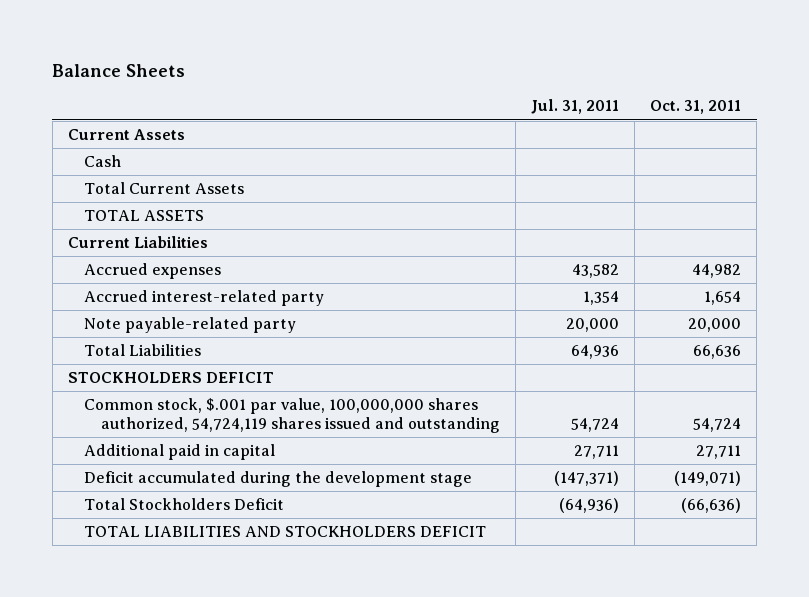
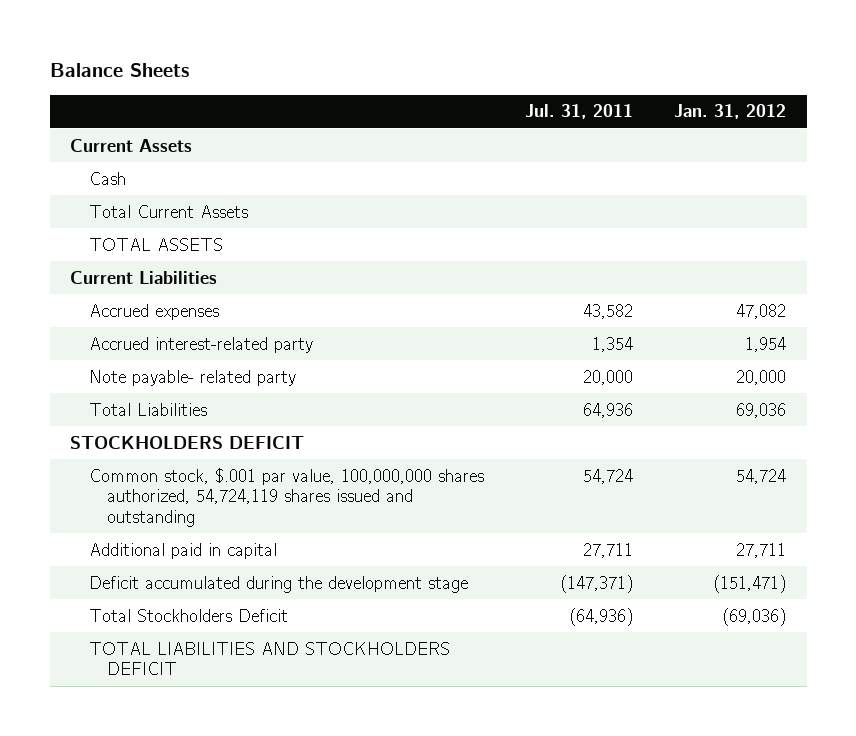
[650,100,742,115] Oct. 31, 2011 -> none
none -> [674,104,787,120] Jan. 31, 2012
[84,317,297,334] Note payable-related party -> [88,369,296,386] Note payable- related party

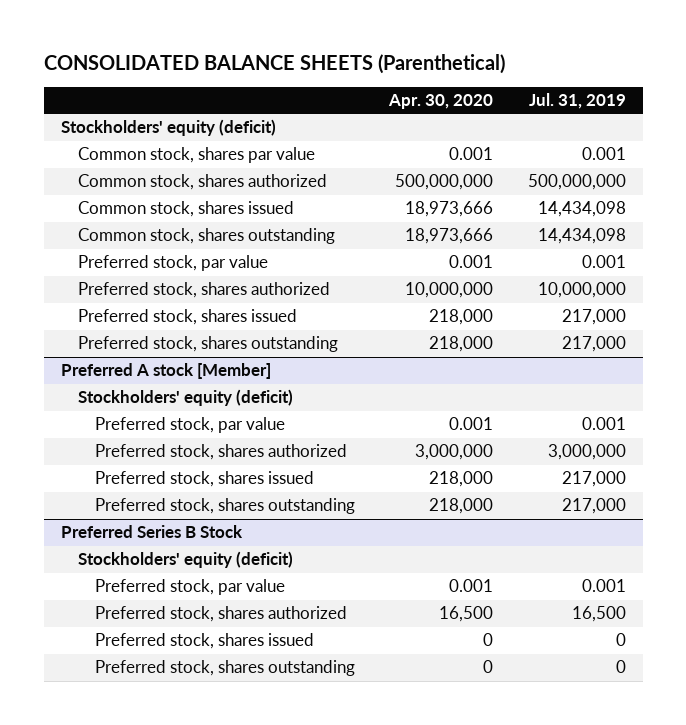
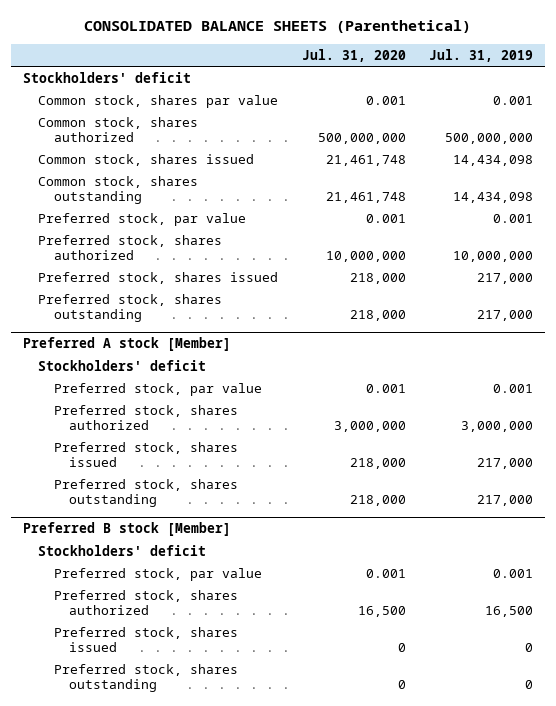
[388,94,494,110] Apr. 30, 2020 -> none
none -> [301,48,406,62] Jul. 31, 2020
[60,119,276,137] Stockholders' equity (deficit) -> [23,71,192,83] Stockholders' deficit
[77,389,293,407] Stockholders' equity (deficit) -> [38,359,207,371] Stockholders' deficit
[60,525,243,539] Preferred Series B Stock -> [23,522,232,537] Preferred B stock [Member]
[77,551,293,569] Stockholders' equity (deficit) -> [38,544,207,556] Stockholders' deficit

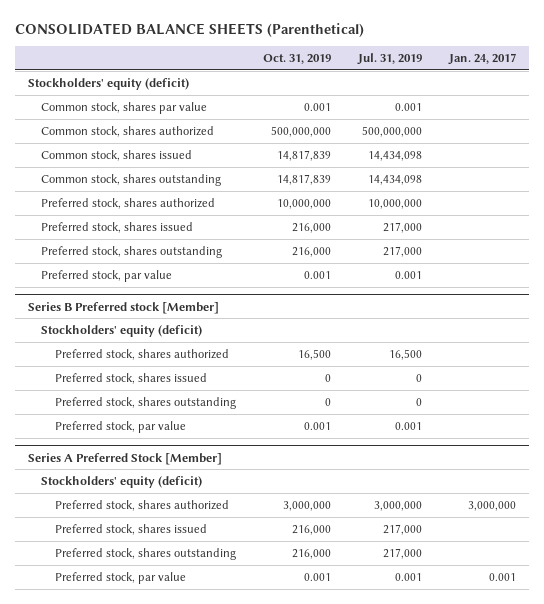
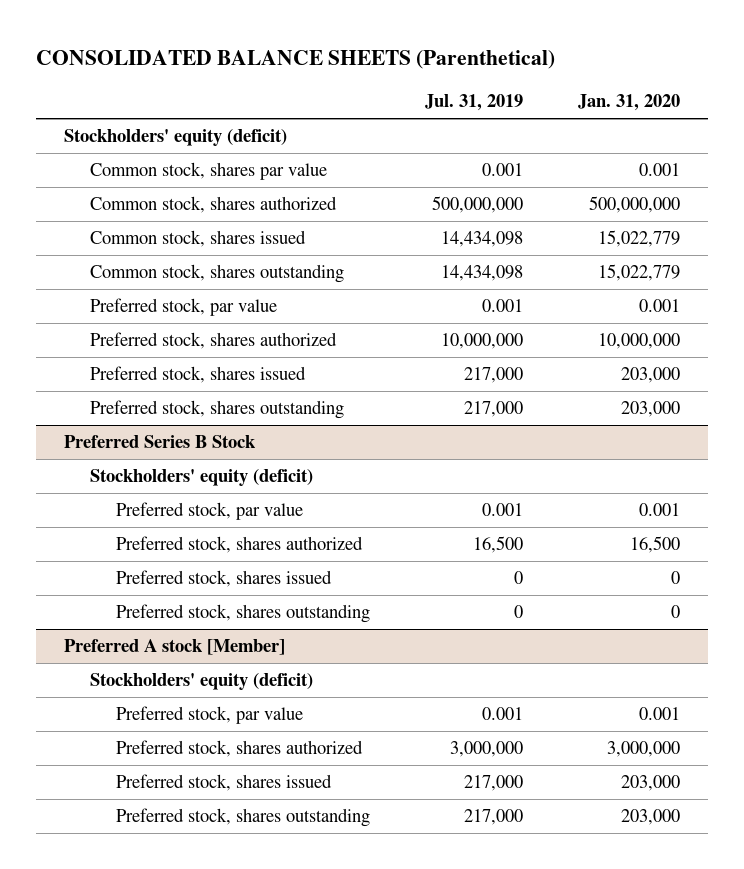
[262,54,331,65] Oct. 31, 2019 -> none
[447,53,516,66] Jan. 24, 2017 -> none
none -> [578,94,681,112] Jan. 31, 2020
[41,269,173,282] Preferred stock, par value -> [89,298,277,317] Preferred stock, par value
[28,301,220,314] Series B Preferred stock [Member] -> [63,435,256,449] Preferred Series B Stock
none -> [115,502,303,521] Preferred stock, par value
[54,420,186,433] Preferred stock, par value -> none
[28,452,223,465] Series A Preferred Stock [Member] -> [63,639,285,656] Preferred A stock [Member]
none -> [115,706,303,725] Preferred stock, par value
[54,571,186,584] Preferred stock, par value -> none

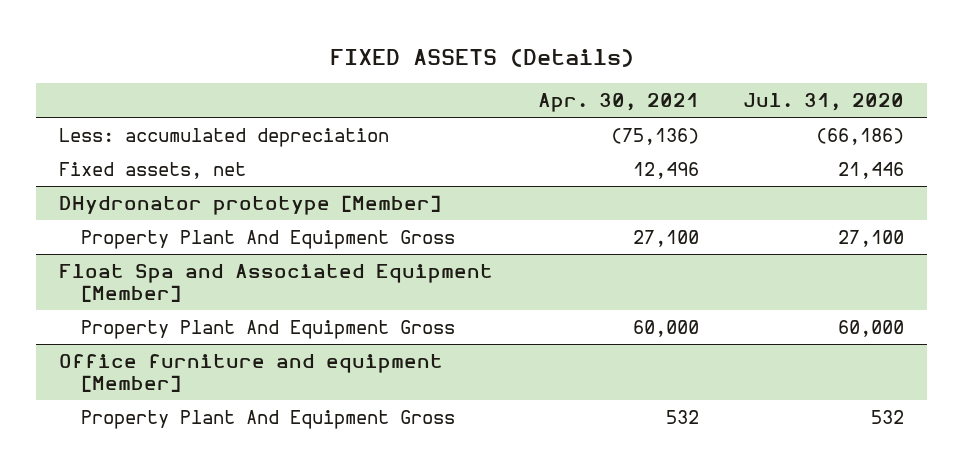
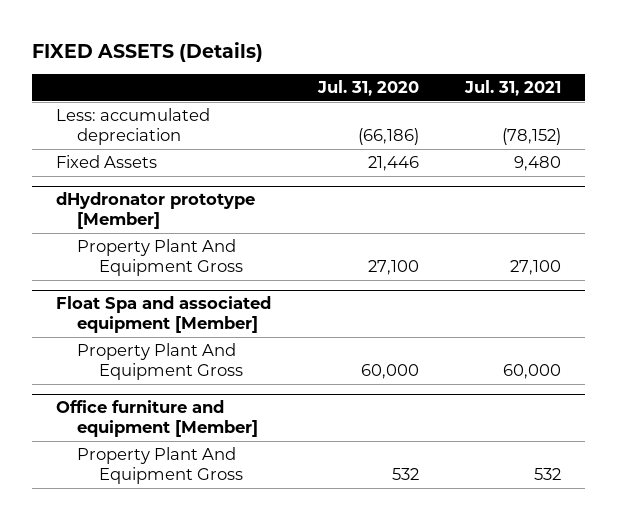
[537,93,699,113] Apr. 30, 2021 -> none
none -> [464,80,562,97] Jul. 31, 2021
[58,161,246,179] Fixed assets, net -> [55,155,157,169] Fixed Assets
[58,194,441,215] DHydronator prototype [Member] -> [55,192,255,230] dHydronator prototype [Member]
[58,263,493,302] Float Spa and Associated Equipment [Member] -> [55,296,271,334] Float Spa and associated equipment [Member]

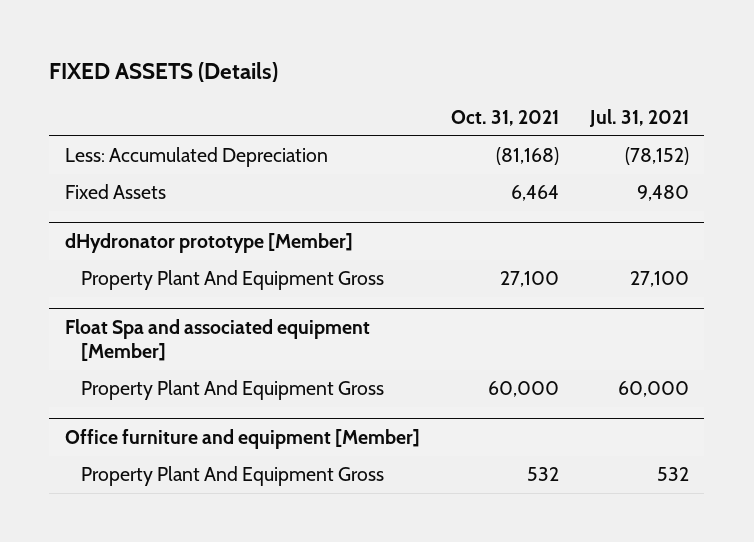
[316,80,419,97] Jul. 31, 2020 -> none
none -> [450,109,559,126] Oct. 31, 2021
[55,108,210,146] Less: accumulated depreciation -> [64,147,328,168] Less: Accumulated Depreciation

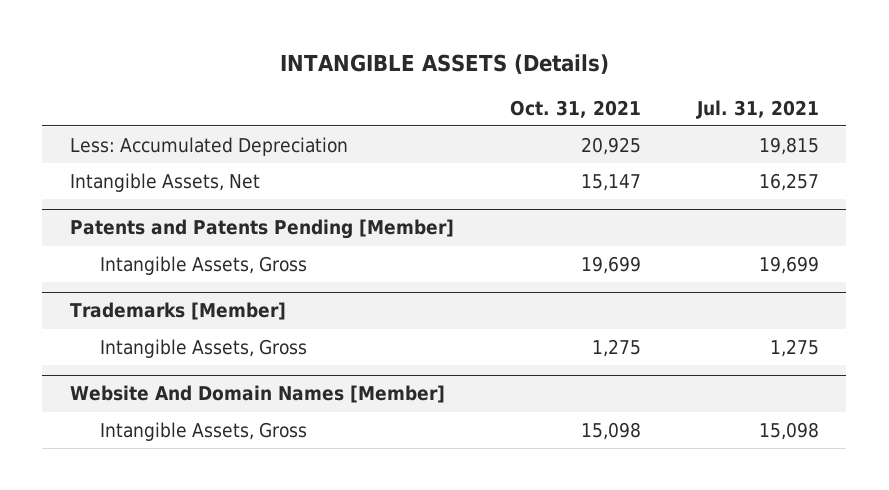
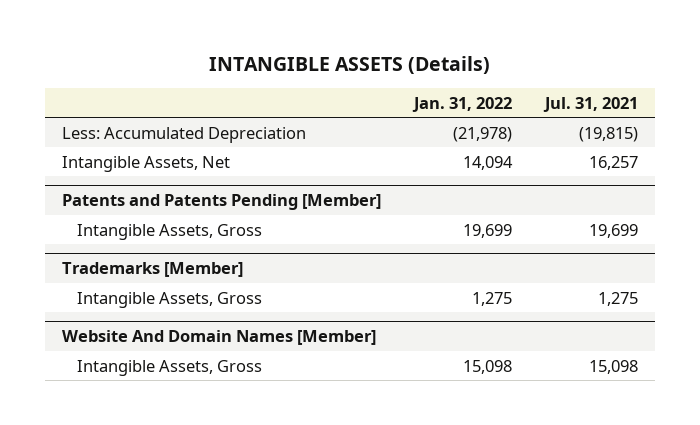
[509,99,641,118] Oct. 31, 2021 -> none
none -> [412,96,513,112] Jan. 31, 2022
[758,136,819,155] 19,815 -> [579,126,639,142] (19,815)

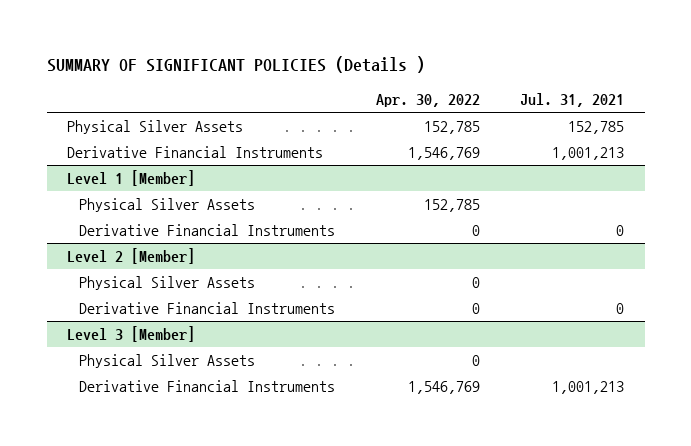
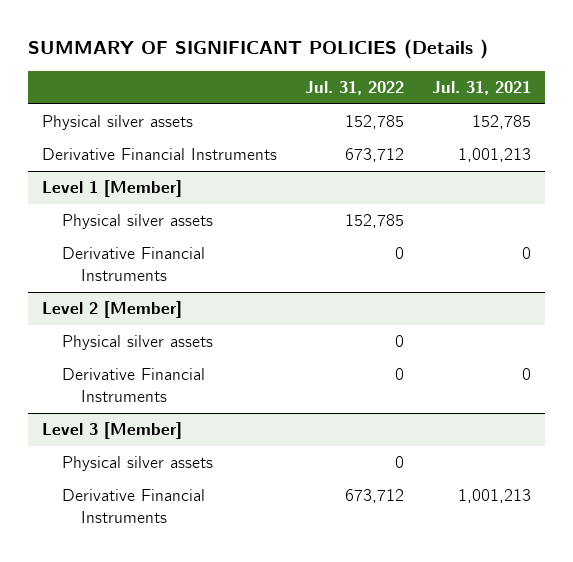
[375,93,480,107] Apr. 30, 2022 -> none
none -> [305,80,405,95] Jul. 31, 2022
[67,120,244,135] Physical Silver Assets -> [42,115,194,131] Physical silver assets
[78,198,255,213] Physical Silver Assets -> [61,214,213,230] Physical silver assets
[78,276,255,291] Physical Silver Assets -> [61,335,213,351] Physical silver assets
[78,354,255,369] Physical Silver Assets -> [61,456,213,472] Physical silver assets

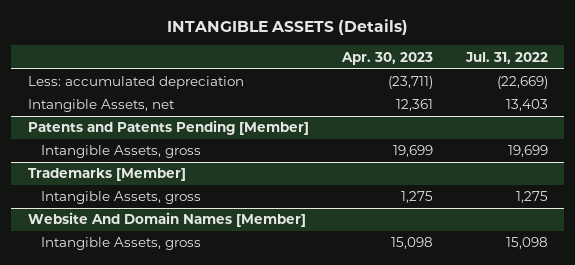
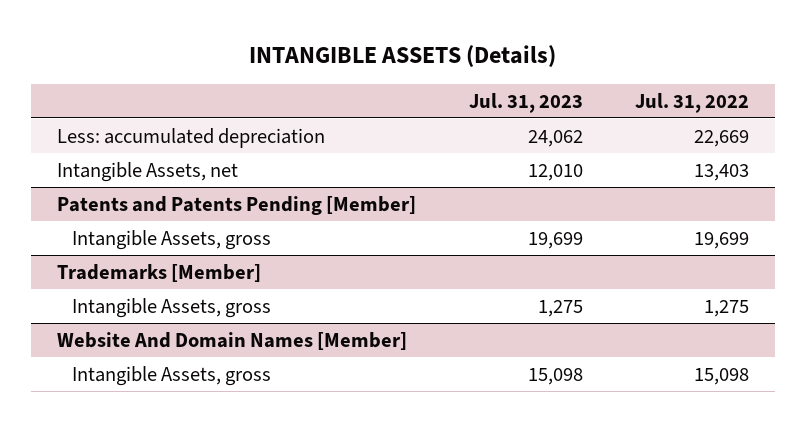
[340,51,433,65] Apr. 30, 2023 -> none
none -> [468,92,583,113] Jul. 31, 2023
[496,76,548,90] (22,669) -> [693,129,749,147] 22,669

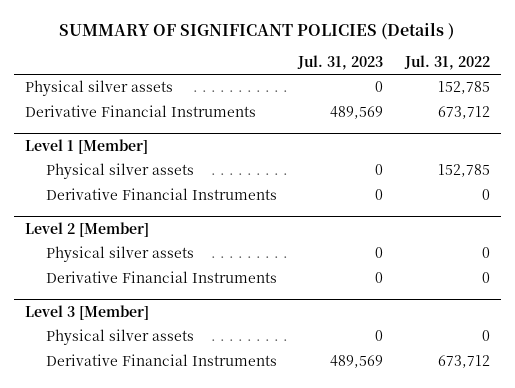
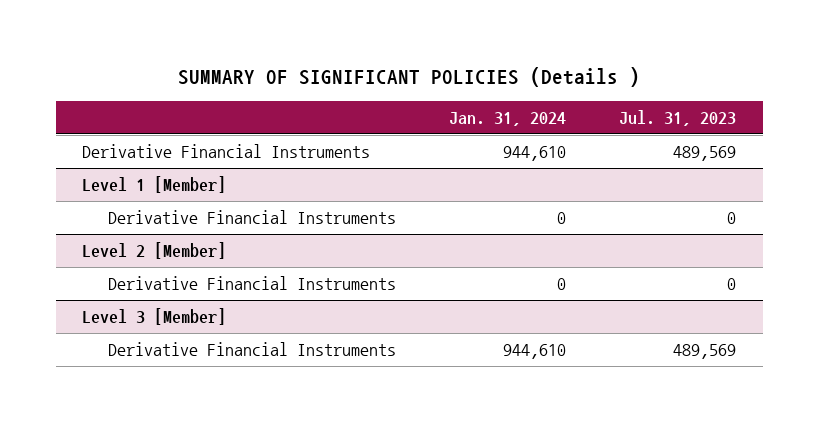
[404,54,491,70] Jul. 31, 2022 -> none
none -> [449,111,567,126] Jan. 31, 2024
[24,80,173,97] Physical silver assets -> none
[45,163,194,180] Physical silver assets -> none
[45,246,194,263] Physical silver assets -> none
[45,329,194,346] Physical silver assets -> none

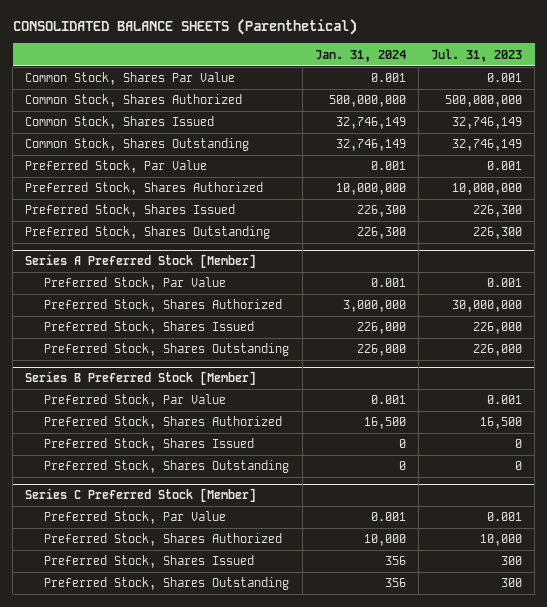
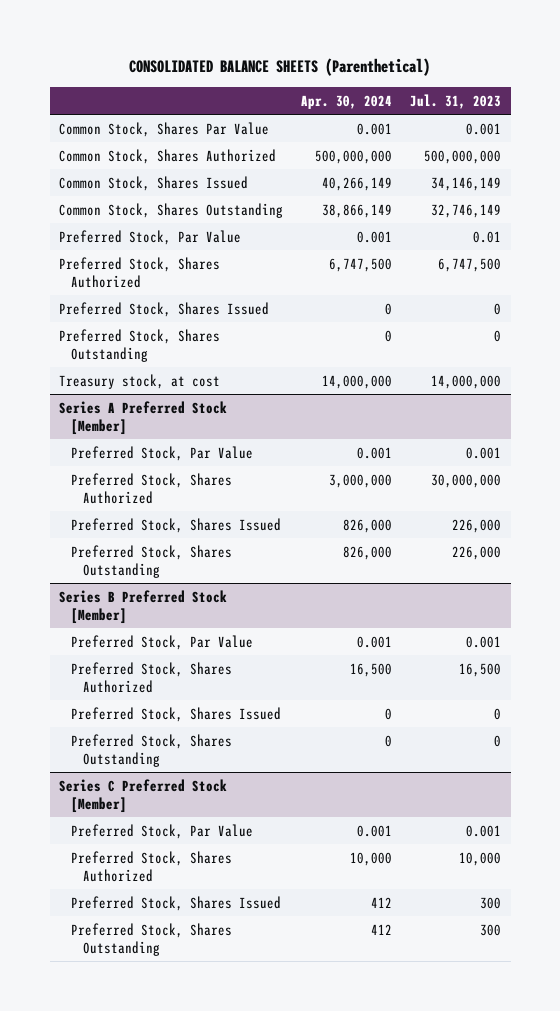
[314,49,406,62] Jan. 31, 2024 -> none
none -> [301,94,393,109] Apr. 30, 2024
[452,117,523,130] 32,746,149 -> [431,176,502,191] 34,146,149
[487,161,523,171] 0.001 -> [473,230,502,243] 0.01
[452,183,523,196] 10,000,000 -> [438,257,502,272] 6,747,500
[473,205,523,218] 226,300 -> [494,302,502,315] 0
[473,227,523,240] 226,300 -> [494,329,502,342] 0
none -> [58,373,220,389] Treasury stock, at cost

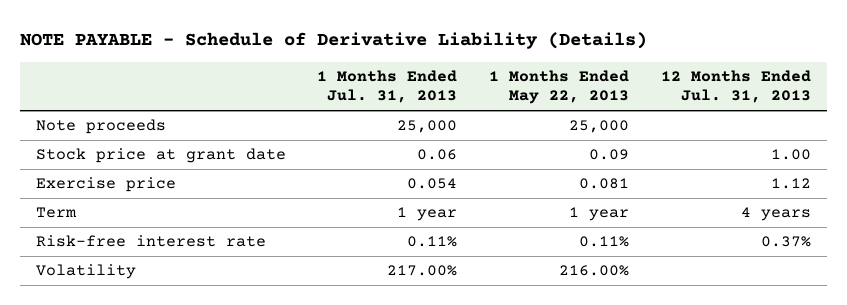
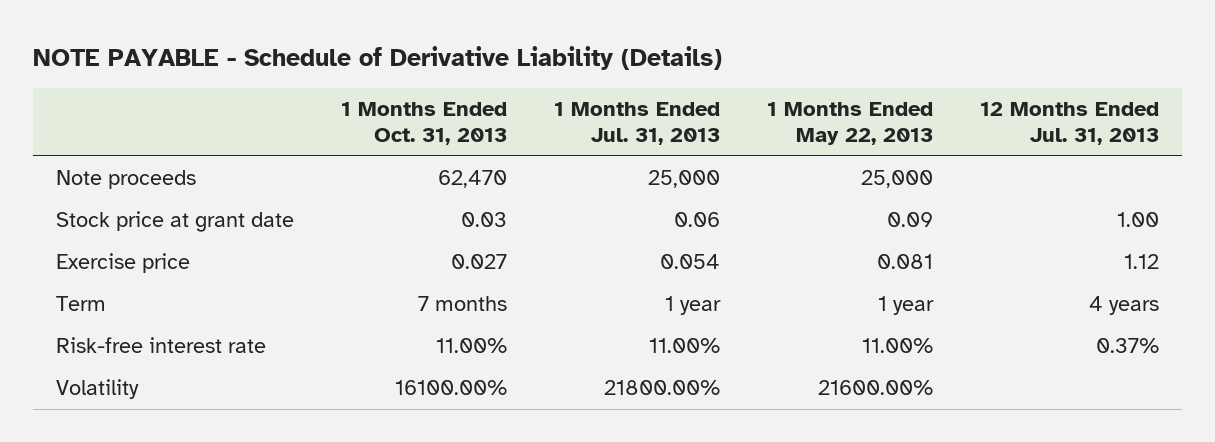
none -> [340,102,507,146] 1 Months Ended Oct. 31, 2013
[407,236,458,248] 0.11% -> [648,338,720,354] 11.00%
[579,236,630,248] 0.11% -> [861,338,933,354] 11.00%
[387,265,458,277] 217.00% -> [603,380,720,396] 21800.00%
[559,265,630,277] 216.00% -> [817,380,933,396] 21600.00%

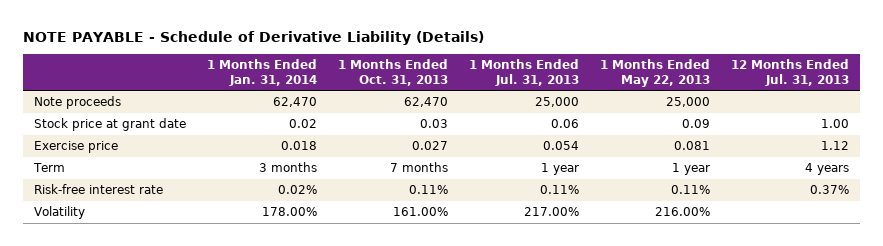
none -> [206,59,317,86] 1 Months Ended Jan. 31, 2014
[435,338,507,354] 11.00% -> [409,185,449,195] 0.11%
[648,338,720,354] 11.00% -> [540,185,580,195] 0.11%
[861,338,933,354] 11.00% -> [671,185,711,195] 0.11%
[394,380,507,396] 16100.00% -> [393,207,449,217] 161.00%
[603,380,720,396] 21800.00% -> [524,207,580,217] 217.00%
[817,380,933,396] 21600.00% -> [655,207,711,217] 216.00%

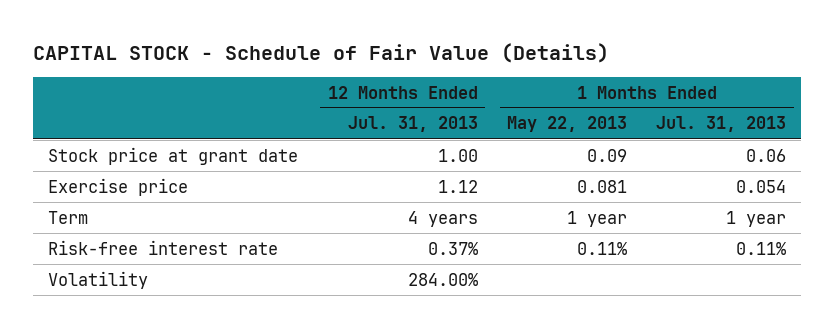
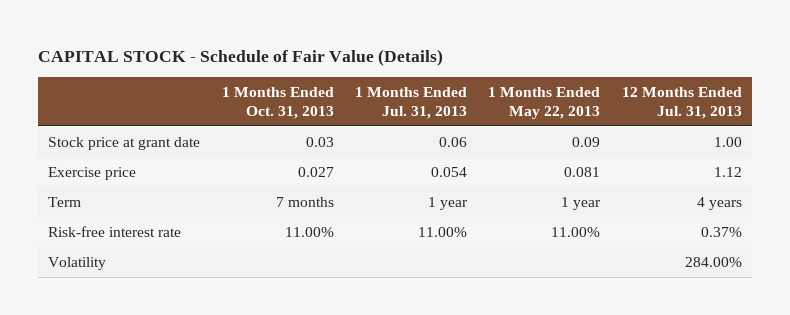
none -> [221,86,334,119] 1 Months Ended Oct. 31, 2013
[576,241,627,255] 0.11% -> [551,226,601,237] 11.00%
[736,241,787,255] 0.11% -> [417,226,467,237] 11.00%

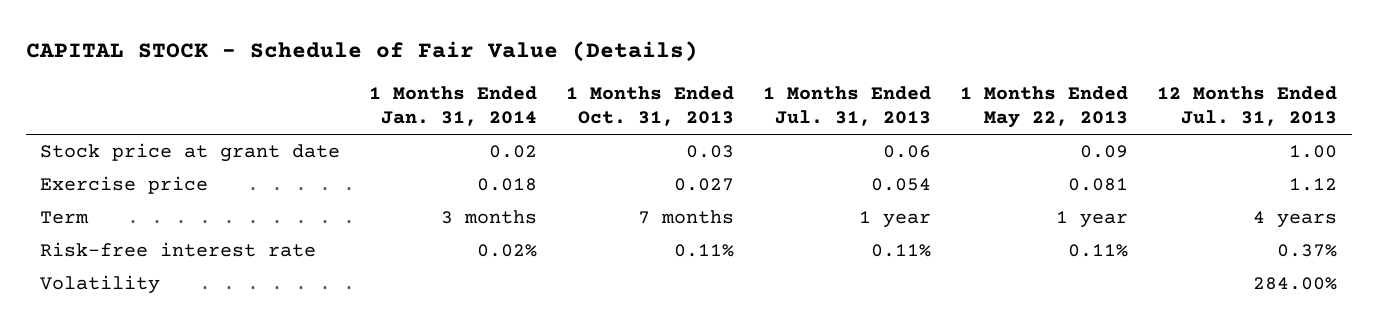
none -> [369,86,538,127] 1 Months Ended Jan. 31, 2014
[284,226,334,237] 11.00% -> [674,244,735,258] 0.11%
[417,226,467,237] 11.00% -> [871,244,932,258] 0.11%
[551,226,601,237] 11.00% -> [1068,244,1129,258] 0.11%

